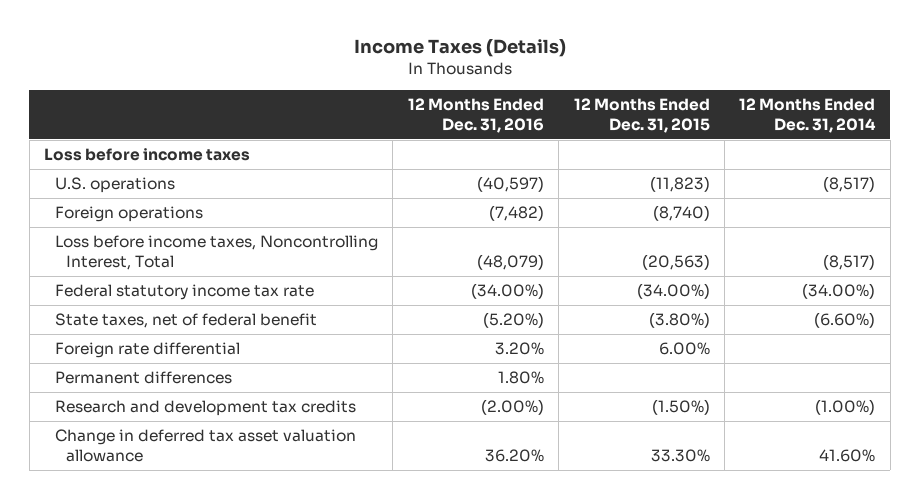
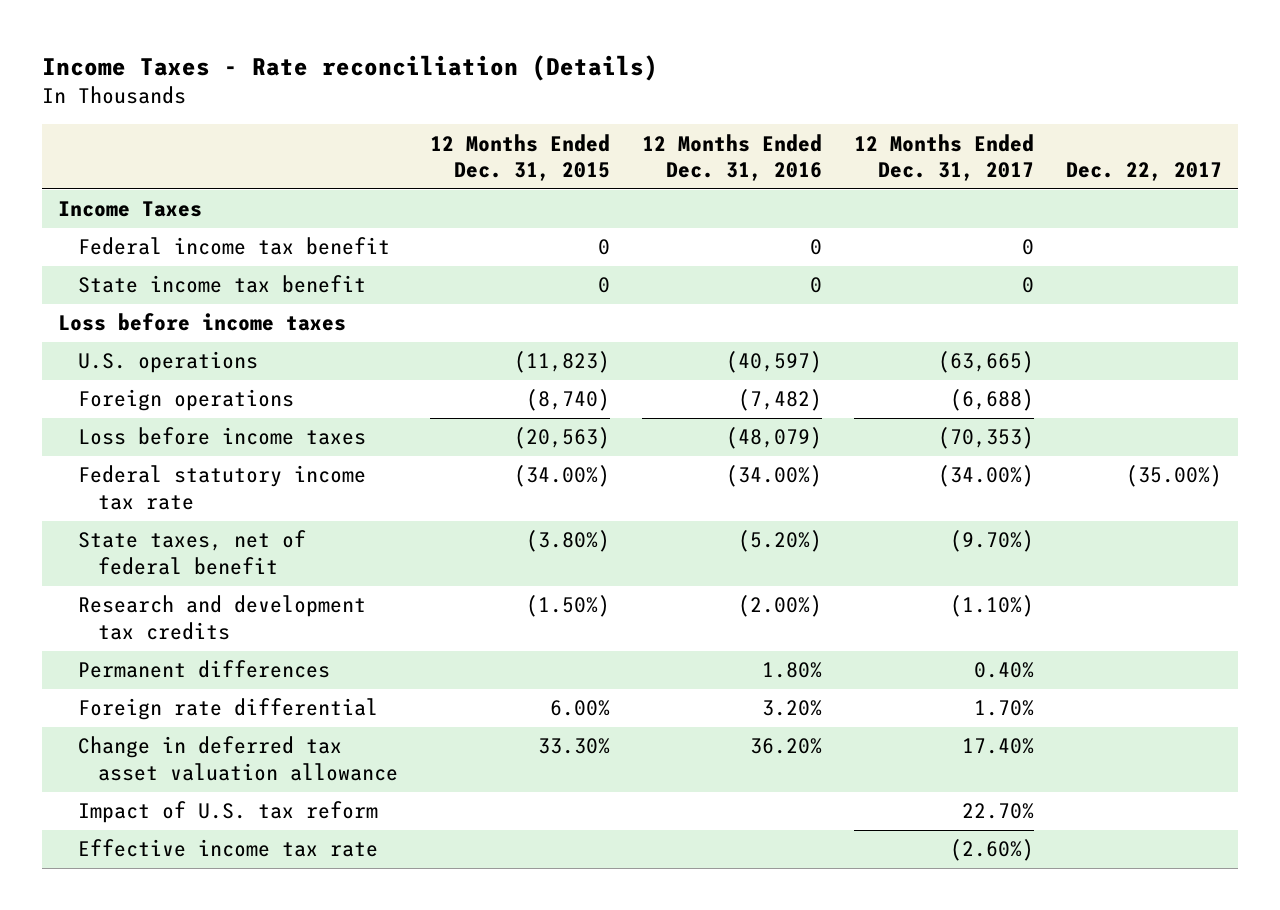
[353,39,566,58] Income Taxes (Details) -> [42,54,659,81] Income Taxes - Rate reconciliation (Details)
[739,98,877,133] 12 Months Ended Dec. 31, 2014 -> none
none -> [853,133,1034,182] 12 Months Ended Dec. 31, 2017
none -> [1065,162,1222,182] Dec. 22, 2017
none -> [58,201,203,218] Income Taxes
none -> [78,237,391,256] Federal income tax benefit
none -> [78,275,367,294] State income tax benefit
[55,235,379,270] Loss before income taxes, Noncontrolling Interest, Total -> [78,427,367,446] Loss before income taxes
[55,371,233,385] Permanent differences -> [78,660,331,679] Permanent differences
[55,342,241,359] Foreign rate differential -> [78,698,379,721] Foreign rate differential
none -> [78,801,379,824] Impact of U.S. tax reform
none -> [78,839,379,858] Effective income tax rate

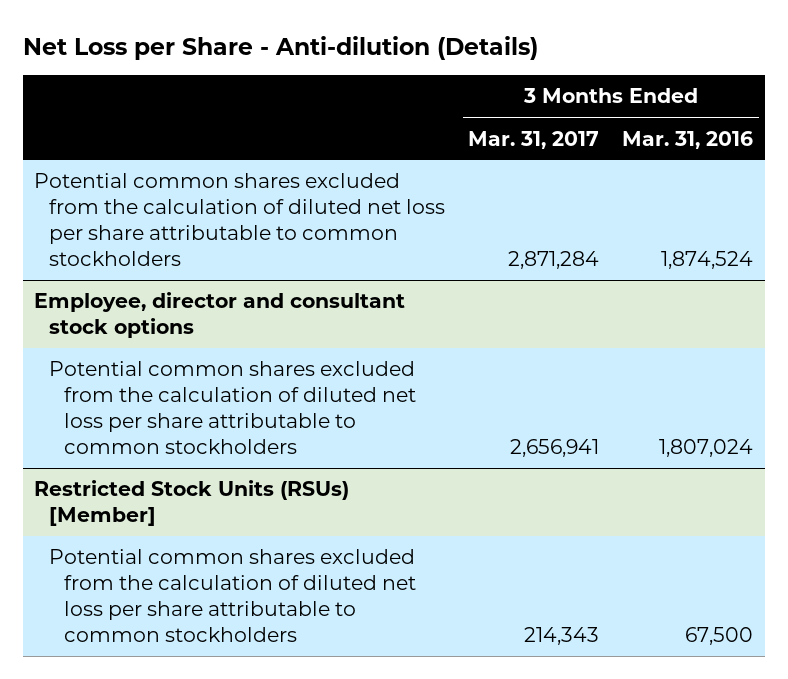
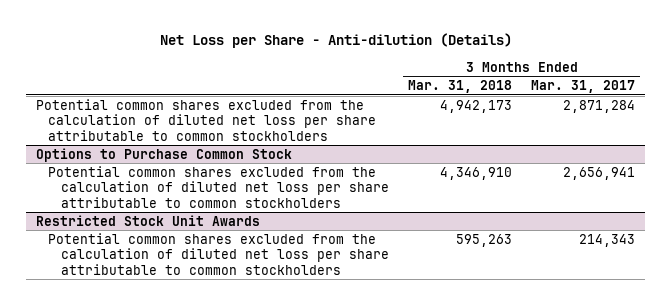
[622,130,754,149] Mar. 31, 2016 -> none
none -> [408,79,513,93] Mar. 31, 2018
[34,292,406,339] Employee, director and consultant stock options -> [35,147,292,162] Options to Purchase Common Stock
[34,480,350,527] Restricted Stock Units (RSUs) [Member] -> [35,214,260,226] Restricted Stock Unit Awards

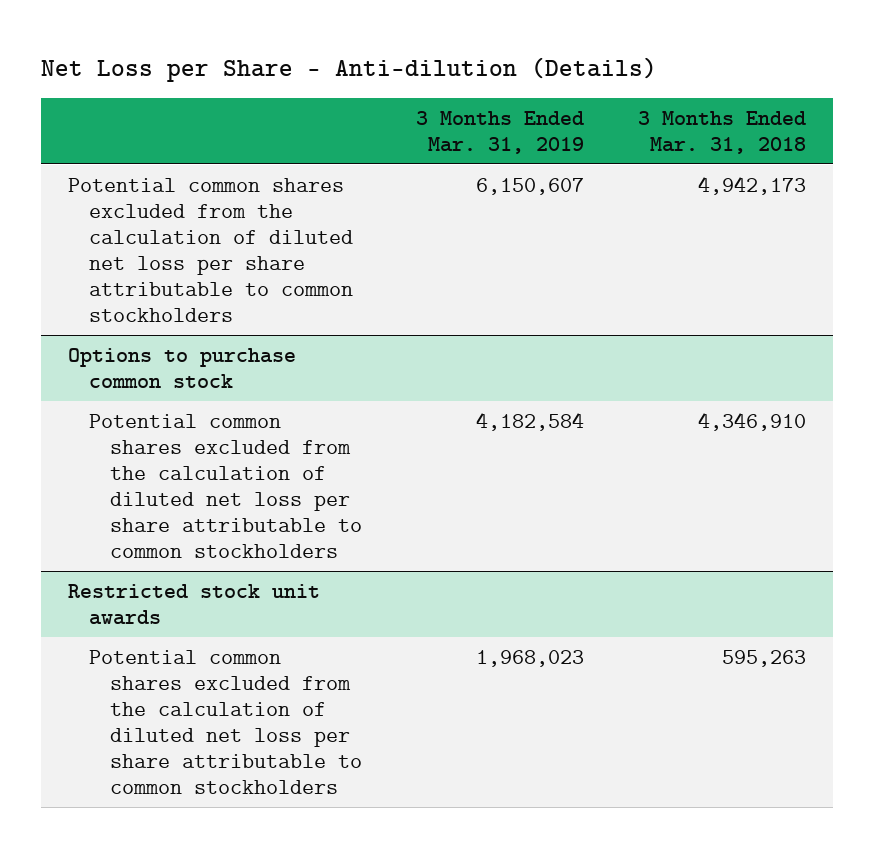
[531,79,636,93] Mar. 31, 2017 -> none
none -> [415,110,584,154] 3 Months Ended Mar. 31, 2019
[35,147,292,162] Options to Purchase Common Stock -> [68,347,297,388] Options to purchase common stock
[35,214,260,226] Restricted Stock Unit Awards -> [68,583,321,625] Restricted stock unit awards

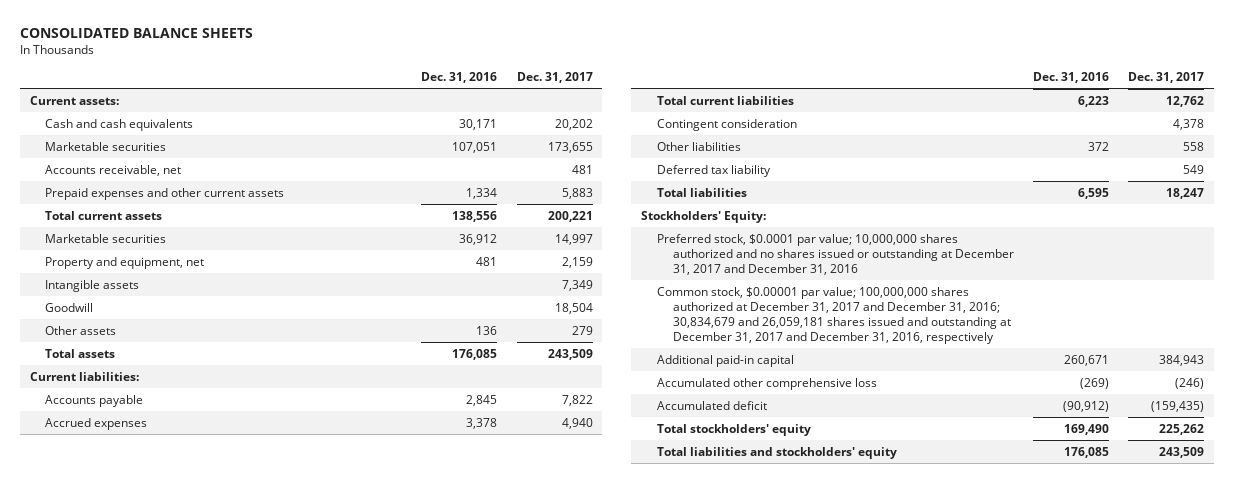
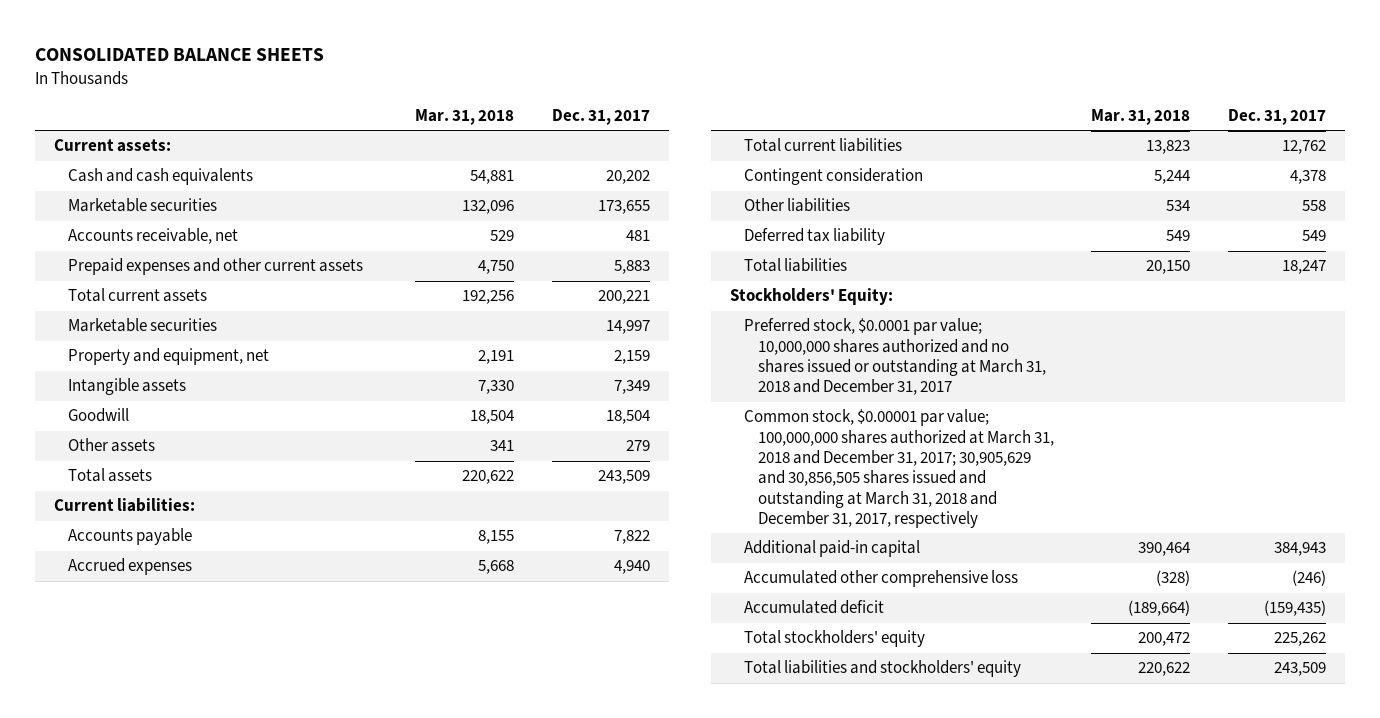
[421,71,498,83] Dec. 31, 2016 -> none
none -> [415,109,515,126] Mar. 31, 2018
[656,233,1014,275] Preferred stock, $0.0001 par value; 10,000,000 shares authorized and no shares issued or outstanding at December 31, 2017 and December 31, 2016 -> [743,318,1046,396] Preferred stock, $0.0001 par value; 10,000,000 shares authorized and no shares issued or outstanding at March 31, 2018 and December 31, 2017
[656,286,1011,344] Common stock, $0.00001 par value; 100,000,000 shares authorized at December 31, 2017 and December 31, 2016; 30,834,679 and 26,059,181 shares issued and outstanding at December 31, 2017 and December 31, 2016, respectively -> [743,409,1054,529] Common stock, $0.00001 par value; 100,000,000 shares authorized at March 31, 2018 and December 31, 2017; 30,905,629 and 30,856,505 shares issued and outstanding at March 31, 2018 and December 31, 2017, respectively

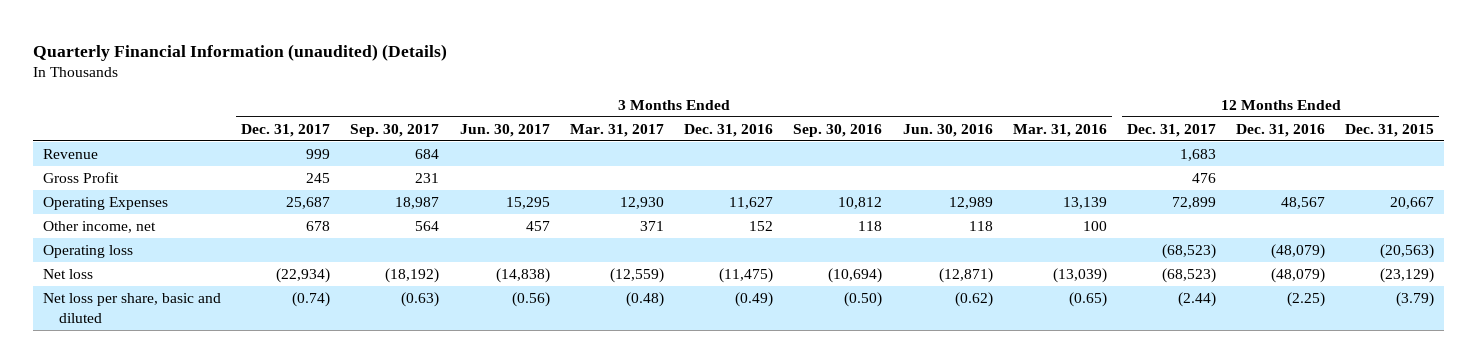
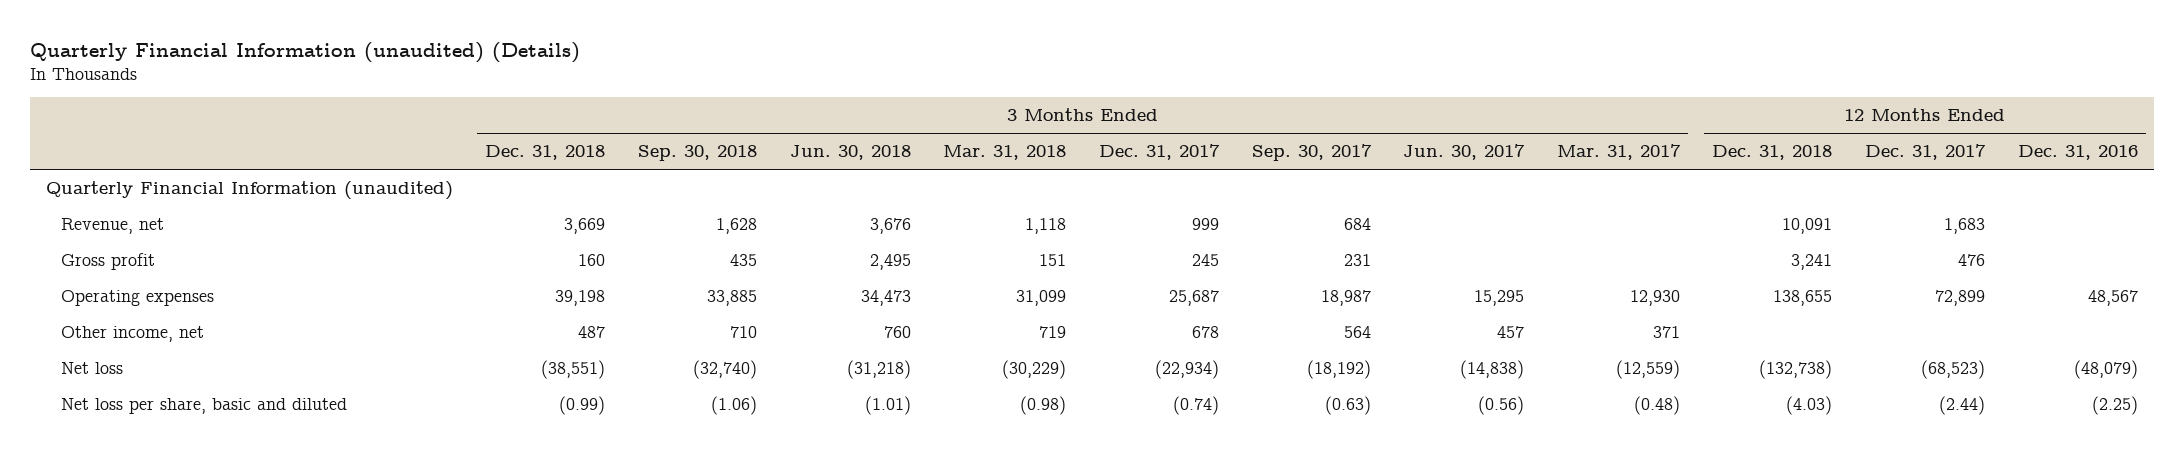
[684,123,774,137] Dec. 31, 2016 -> none
[793,123,883,137] Sep. 30, 2016 -> none
[902,123,993,137] Jun. 30, 2016 -> none
[1012,123,1107,137] Mar. 31, 2016 -> none
[1345,123,1435,137] Dec. 31, 2015 -> none
none -> [485,145,606,161] Dec. 31, 2018
none -> [638,145,758,162] Sep. 30, 2018
none -> [789,145,911,161] Jun. 30, 2018
none -> [943,145,1067,161] Mar. 31, 2018
none -> [1712,145,1833,161] Dec. 31, 2018
none -> [45,180,453,200] Quarterly Financial Information (unaudited)
[43,148,99,159] Revenue -> [61,217,165,234] Revenue, net
[43,171,120,183] Gross Profit -> [61,252,156,270] Gross profit
[43,196,169,210] Operating Expenses -> [61,289,215,306] Operating expenses
[43,244,134,258] Operating loss -> none

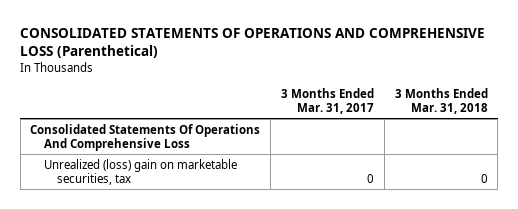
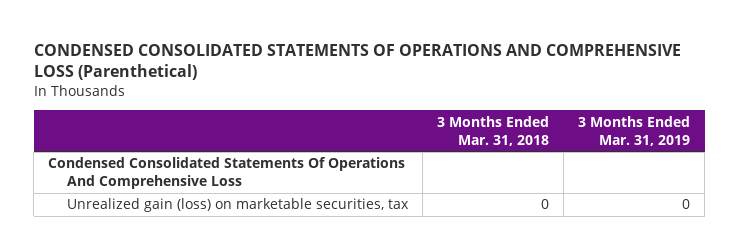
[20,28,486,59] CONSOLIDATED STATEMENTS OF OPERATIONS AND COMPREHENSIVE LOSS (Parenthetical) -> [33,43,681,81] CONDENSED CONSOLIDATED STATEMENTS OF OPERATIONS AND COMPREHENSIVE LOSS (Parenthetical)
[280,88,374,115] 3 Months Ended Mar. 31, 2017 -> none
none -> [578,115,691,146] 3 Months Ended Mar. 31, 2019
[30,123,261,151] Consolidated Statements Of Operations And Comprehensive Loss -> [48,157,406,190] Condensed Consolidated Statements Of Operations And Comprehensive Loss
[43,158,237,185] Unrealized (loss) gain on marketable securities, tax -> [66,198,409,213] Unrealized gain (loss) on marketable securities, tax

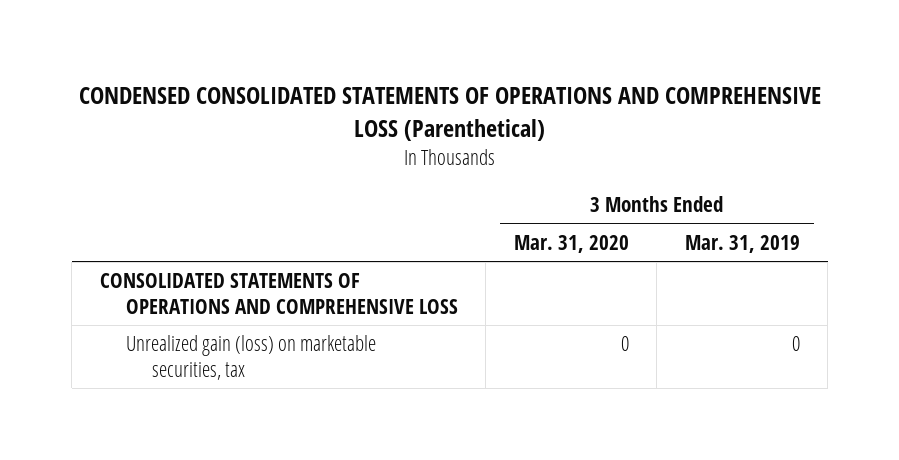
[436,115,549,146] 3 Months Ended Mar. 31, 2018 -> none
none -> [513,234,629,253] Mar. 31, 2020
[48,157,406,190] Condensed Consolidated Statements Of Operations And Comprehensive Loss -> [99,273,458,314] CONSOLIDATED STATEMENTS OF OPERATIONS AND COMPREHENSIVE LOSS

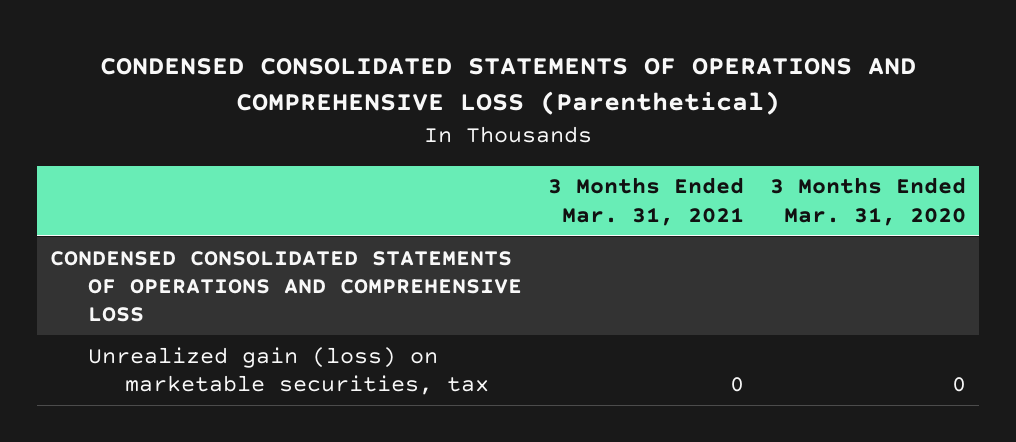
[684,234,800,253] Mar. 31, 2019 -> none
none -> [547,177,744,226] 3 Months Ended Mar. 31, 2021
[99,273,458,314] CONSOLIDATED STATEMENTS OF OPERATIONS AND COMPREHENSIVE LOSS -> [50,250,522,323] CONDENSED CONSOLIDATED STATEMENTS OF OPERATIONS AND COMPREHENSIVE LOSS

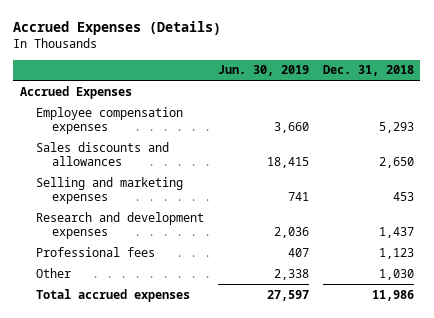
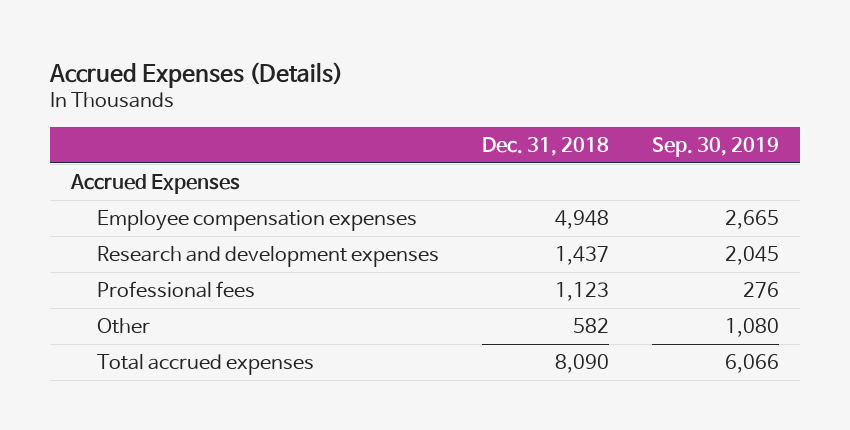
[217,65,309,77] Jun. 30, 2019 -> none
none -> [651,137,779,158] Sep. 30, 2019
[36,141,170,166] Sales discounts and allowances -> none
[36,176,184,204] Selling and marketing expenses -> none
[378,121,414,133] 5,293 -> [554,210,609,230] 4,948
[378,268,414,280] 1,030 -> [572,318,609,334] 582
[371,289,414,301] 11,986 -> [554,354,609,374] 8,090

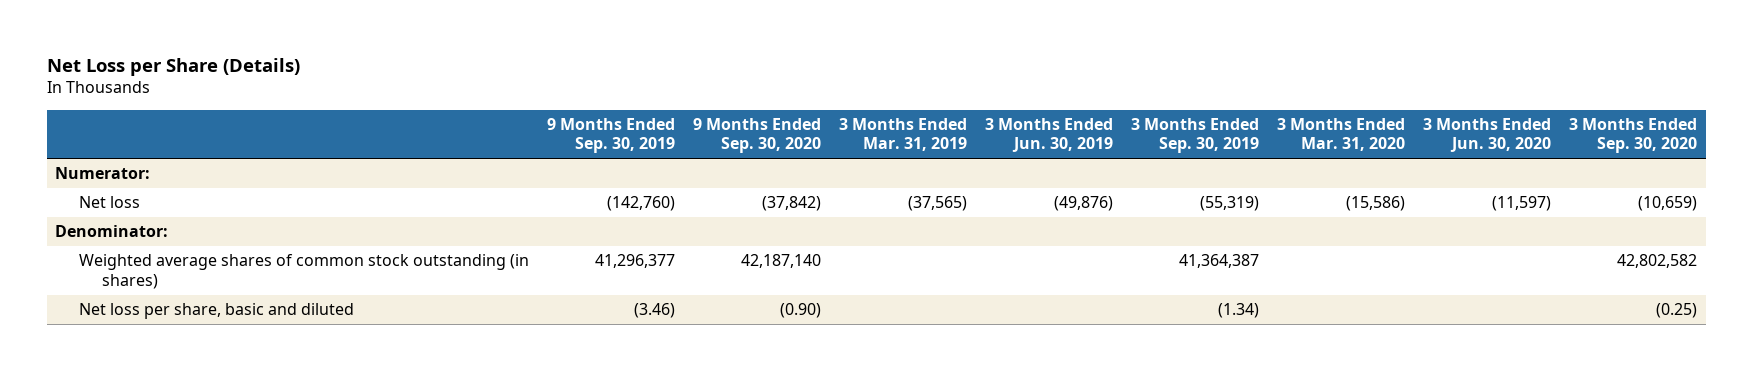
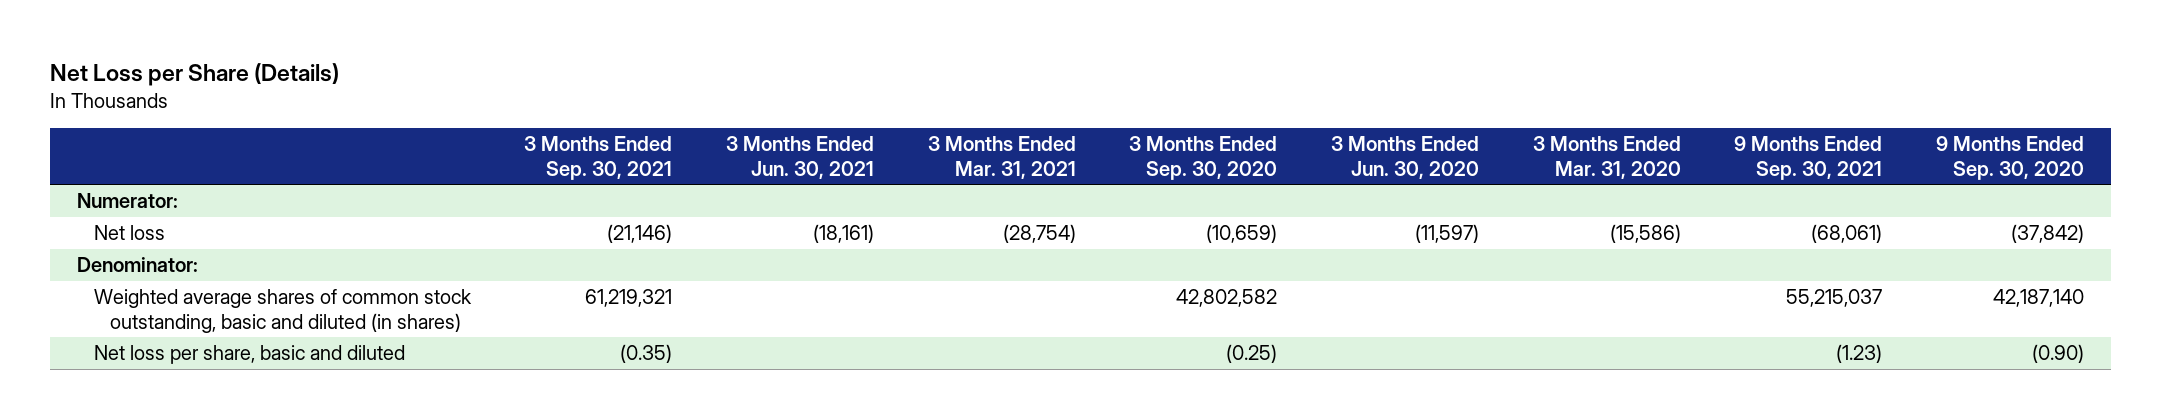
[546,117,675,154] 9 Months Ended Sep. 30, 2019 -> none
[838,117,967,152] 3 Months Ended Mar. 31, 2019 -> none
[984,117,1113,153] 3 Months Ended Jun. 30, 2019 -> none
[1130,117,1259,154] 3 Months Ended Sep. 30, 2019 -> none
none -> [524,136,673,180] 3 Months Ended Sep. 30, 2021
none -> [726,136,875,179] 3 Months Ended Jun. 30, 2021
none -> [927,136,1076,179] 3 Months Ended Mar. 31, 2021
none -> [1734,136,1883,180] 9 Months Ended Sep. 30, 2021
[78,254,529,289] Weighted average shares of common stock outstanding (in shares) -> [93,289,472,333] Weighted average shares of common stock outstanding, basic and diluted (in shares)

